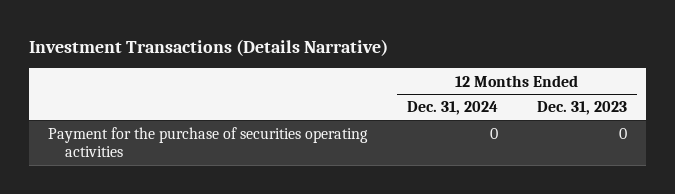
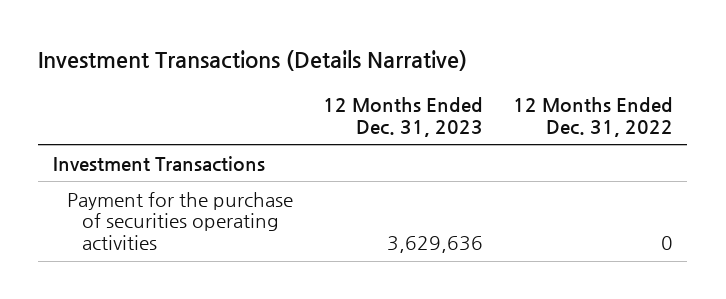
[406,101,498,116] Dec. 31, 2024 -> none
none -> [512,96,673,137] 12 Months Ended Dec. 31, 2022
none -> [53,155,266,172] Investment Transactions
[618,128,627,140] 0 -> [387,236,484,254] 3,629,636

